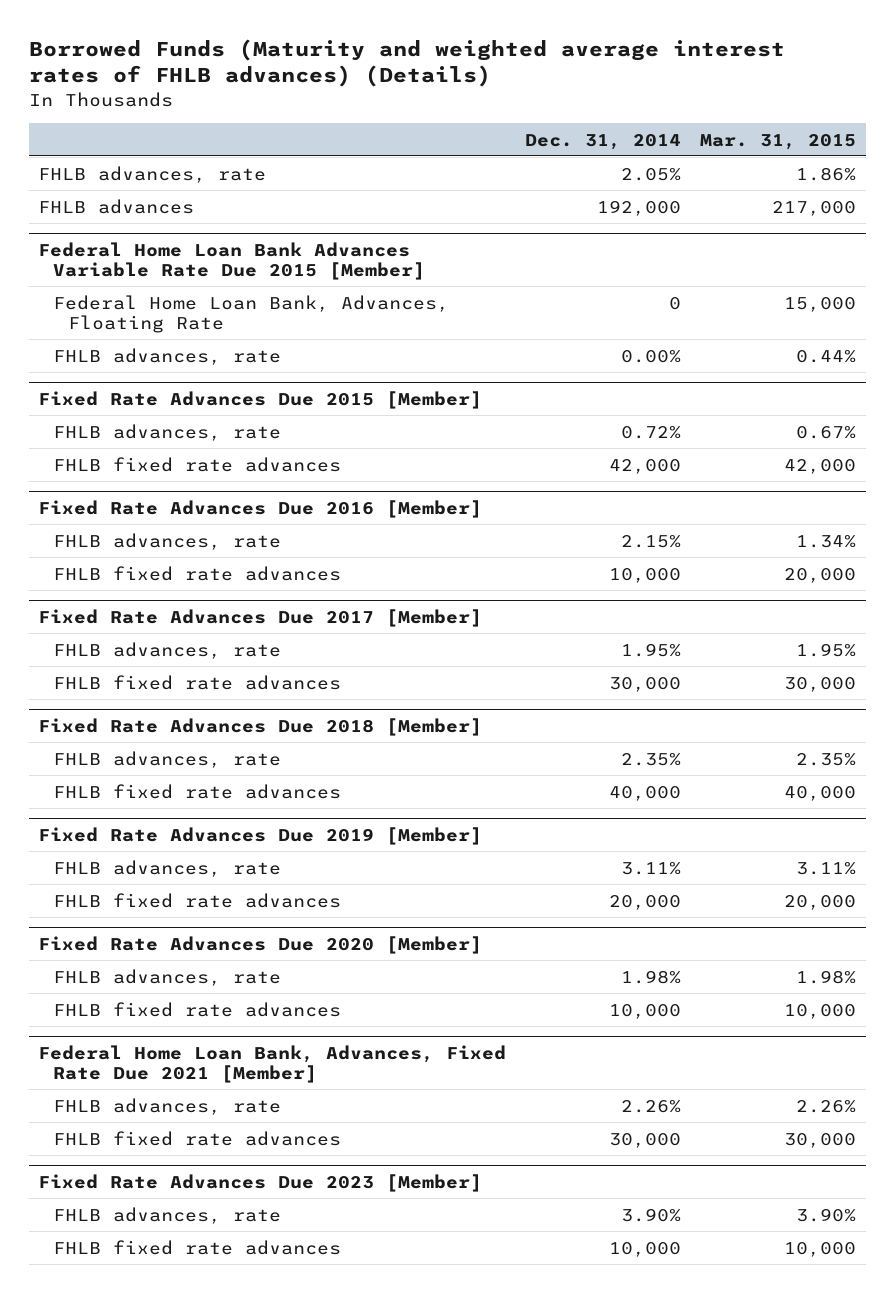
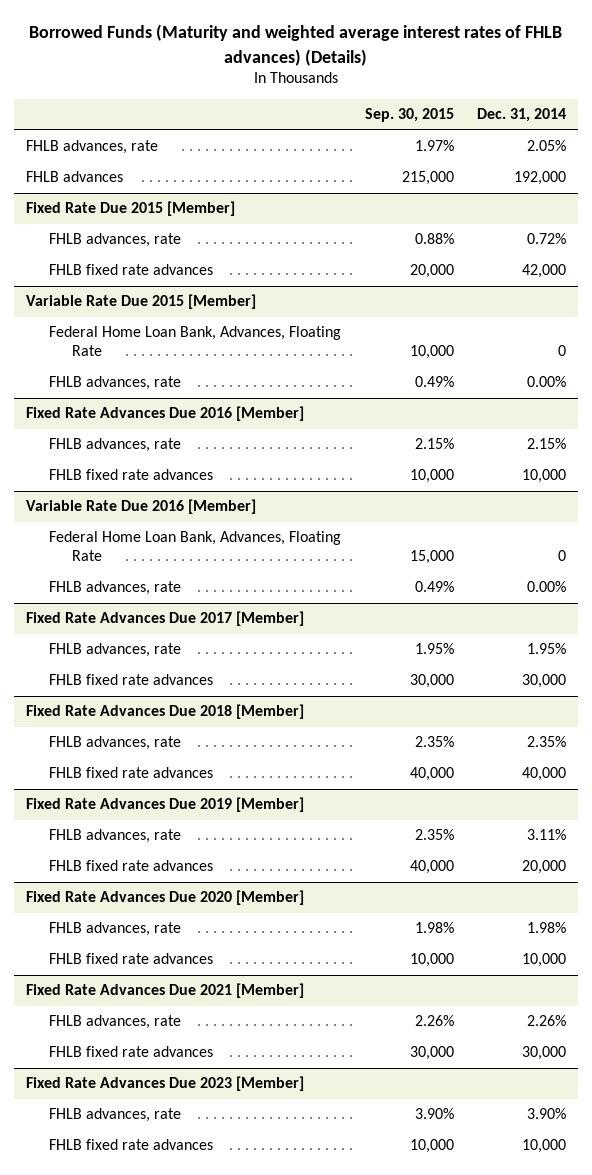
[700,133,857,150] Mar. 31, 2015 -> none
none -> [364,108,454,123] Sep. 30, 2015
[38,241,426,280] Federal Home Loan Bank Advances Variable Rate Due 2015 [Member] -> none
[53,294,450,333] Federal Home Loan Bank, Advances, Floating Rate -> none
[53,347,282,365] FHLB advances, rate -> none
[38,390,483,409] Fixed Rate Advances Due 2015 [Member] -> [26,201,236,217] Fixed Rate Due 2015 [Member]
none -> [26,294,257,310] Variable Rate Due 2015 [Member]
none -> [49,326,342,357] Federal Home Loan Bank, Advances, Floating Rate
none -> [49,376,182,391] FHLB advances, rate
none -> [26,499,257,515] Variable Rate Due 2016 [Member]
none -> [49,531,342,562] Federal Home Loan Bank, Advances, Floating Rate
none -> [49,581,182,596] FHLB advances, rate
[38,1044,507,1083] Federal Home Loan Bank, Advances, Fixed Rate Due 2021 [Member] -> [26,983,305,999] Fixed Rate Advances Due 2021 [Member]

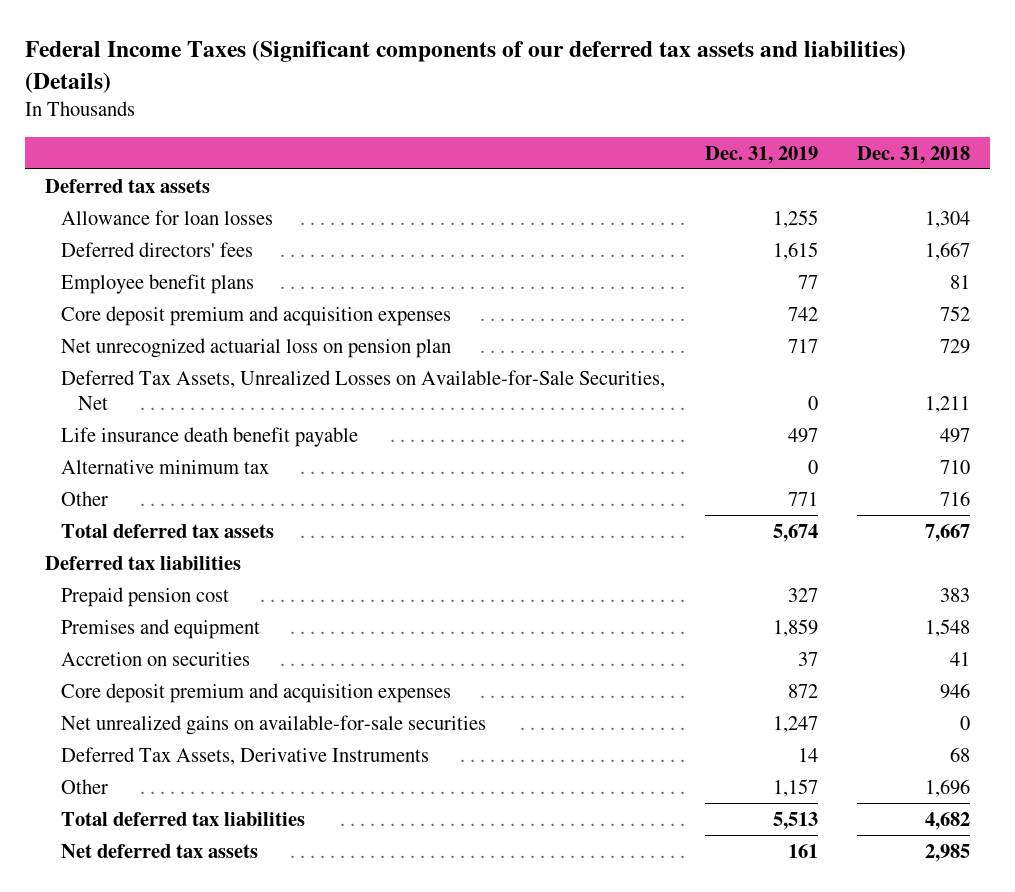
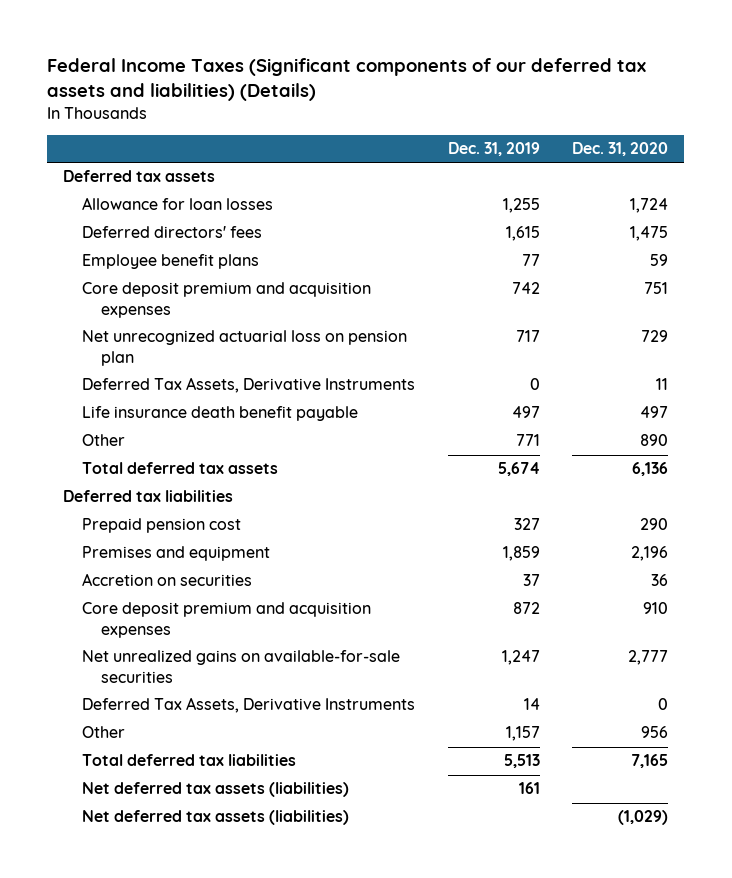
[857,145,971,164] Dec. 31, 2018 -> none
none -> [572,142,669,157] Dec. 31, 2020
[61,369,666,411] Deferred Tax Assets, Unrealized Losses on Available-for-Sale Securities, Net -> none
none -> [82,377,416,394] Deferred Tax Assets, Derivative Instruments
[61,459,270,474] Alternative minimum tax -> none
[61,843,259,858] Net deferred tax assets -> [82,782,350,798] Net deferred tax assets (liabilities)
none -> [82,810,350,826] Net deferred tax assets (liabilities)

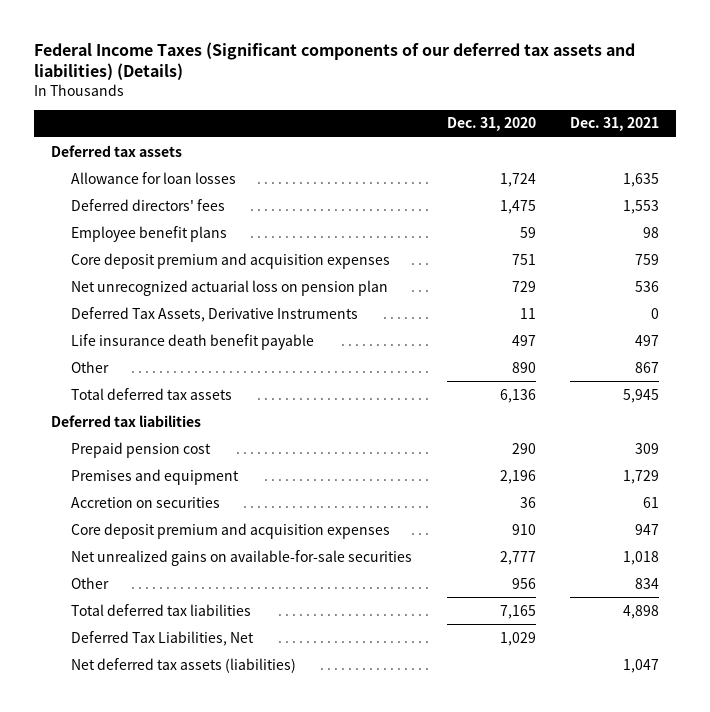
[447,142,540,157] Dec. 31, 2019 -> none
none -> [569,117,659,132] Dec. 31, 2021
[82,697,416,714] Deferred Tax Assets, Derivative Instruments -> none
none -> [71,630,255,646] Deferred Tax Liabilities, Net
[82,810,350,826] Net deferred tax assets (liabilities) -> none

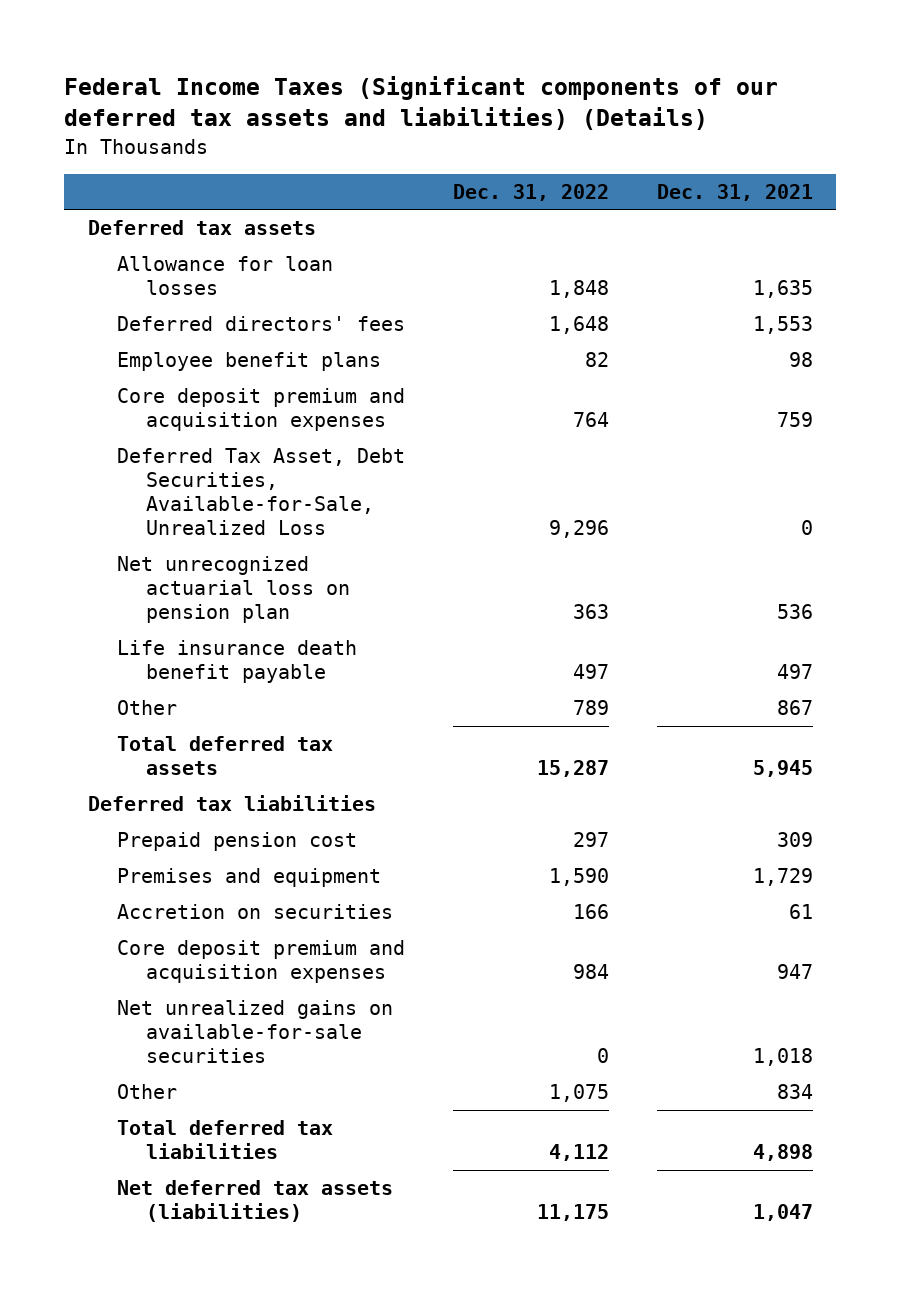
[446,117,536,132] Dec. 31, 2020 -> none
none -> [452,183,609,201] Dec. 31, 2022
none -> [116,448,405,536] Deferred Tax Asset, Debt Securities, Available-for-Sale, Unrealized Loss
[71,306,359,322] Deferred Tax Assets, Derivative Instruments -> none
[71,630,255,646] Deferred Tax Liabilities, Net -> none

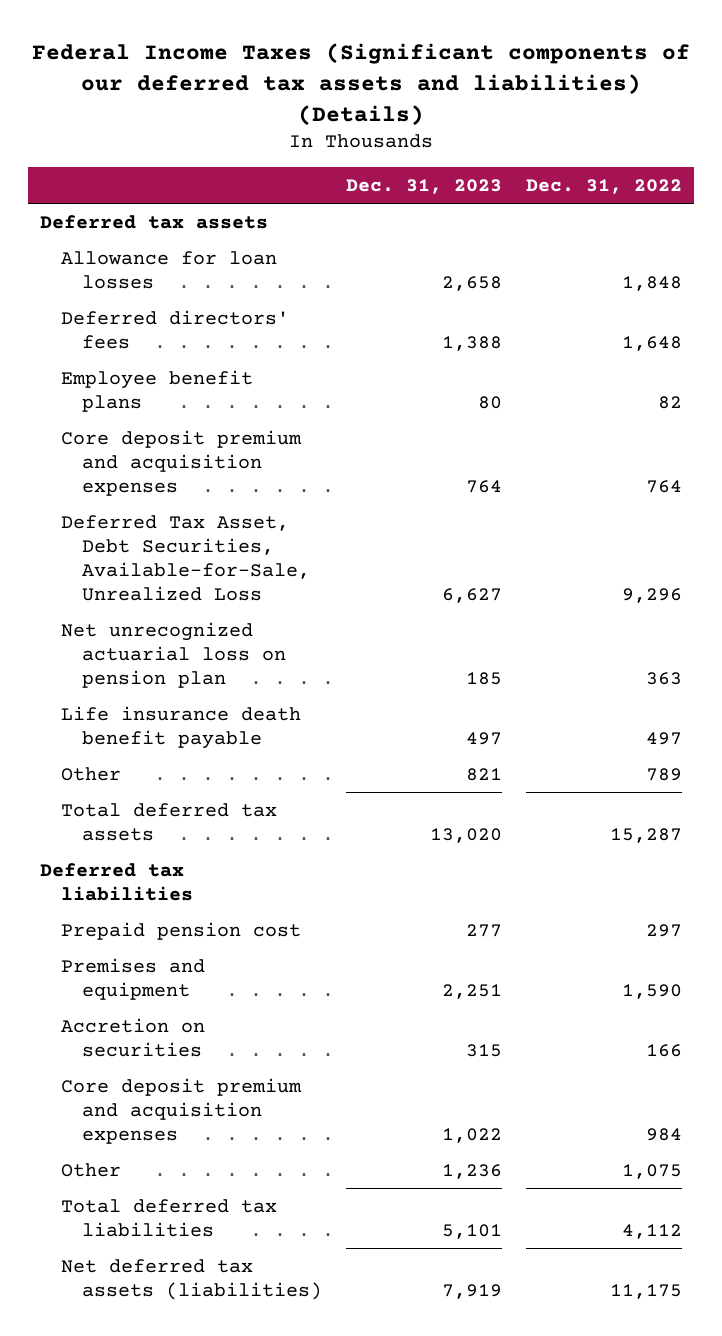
[656,183,813,201] Dec. 31, 2021 -> none
none -> [346,179,503,195] Dec. 31, 2023
[116,1000,393,1064] Net unrealized gains on available-for-sale securities -> none

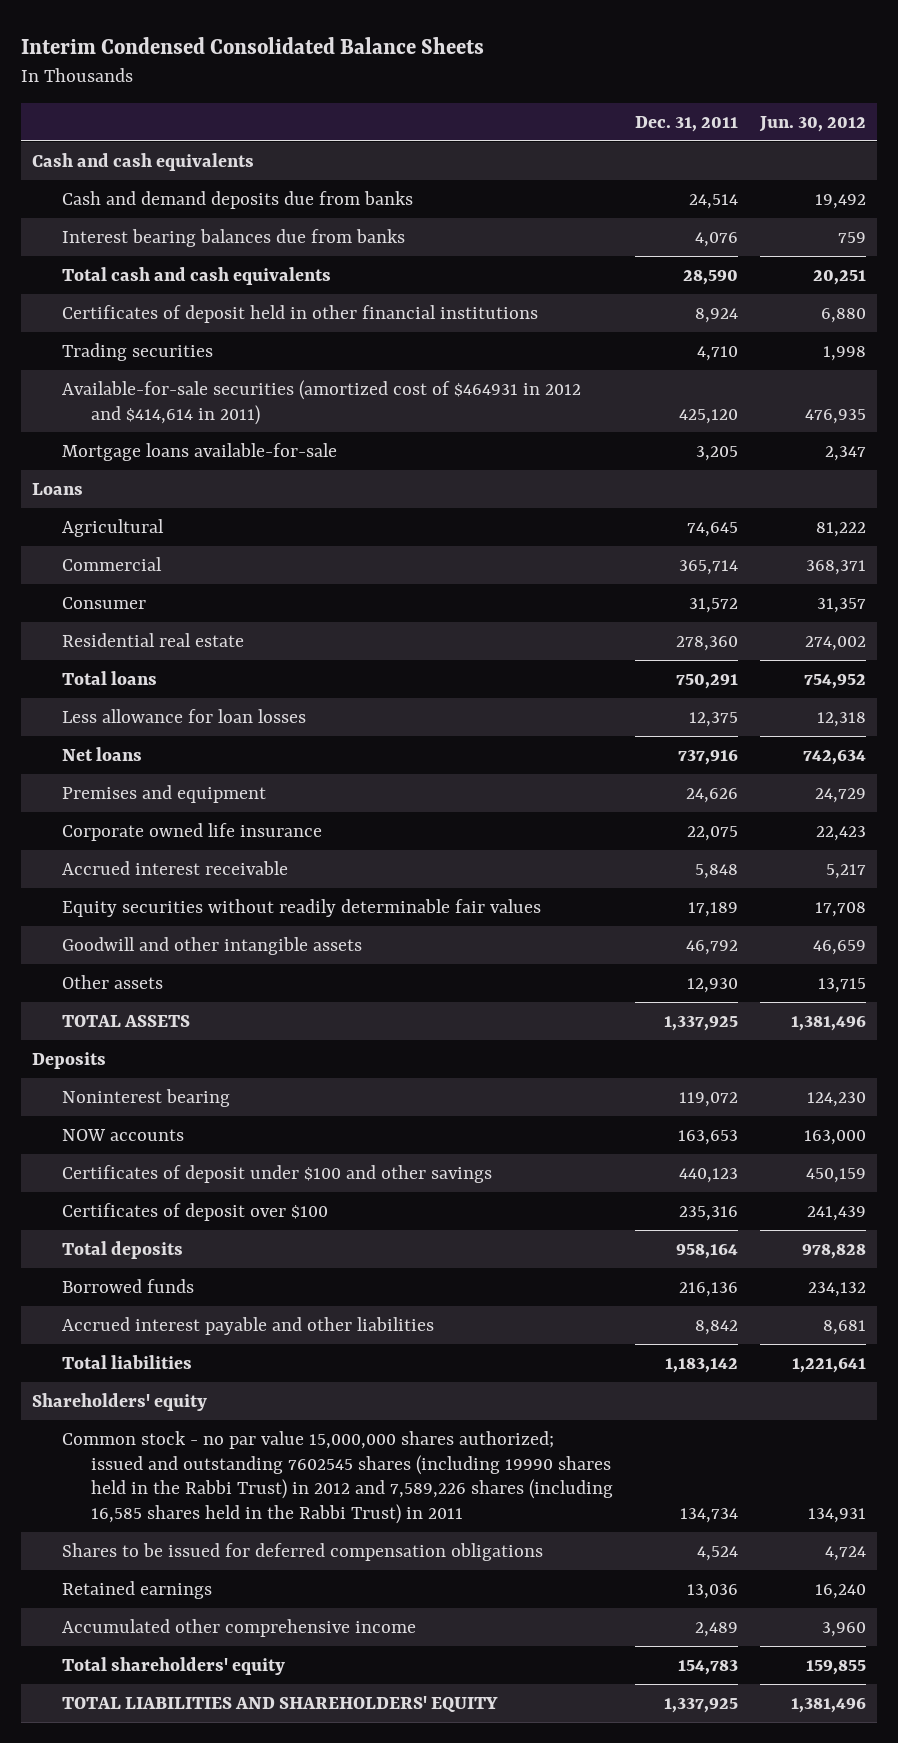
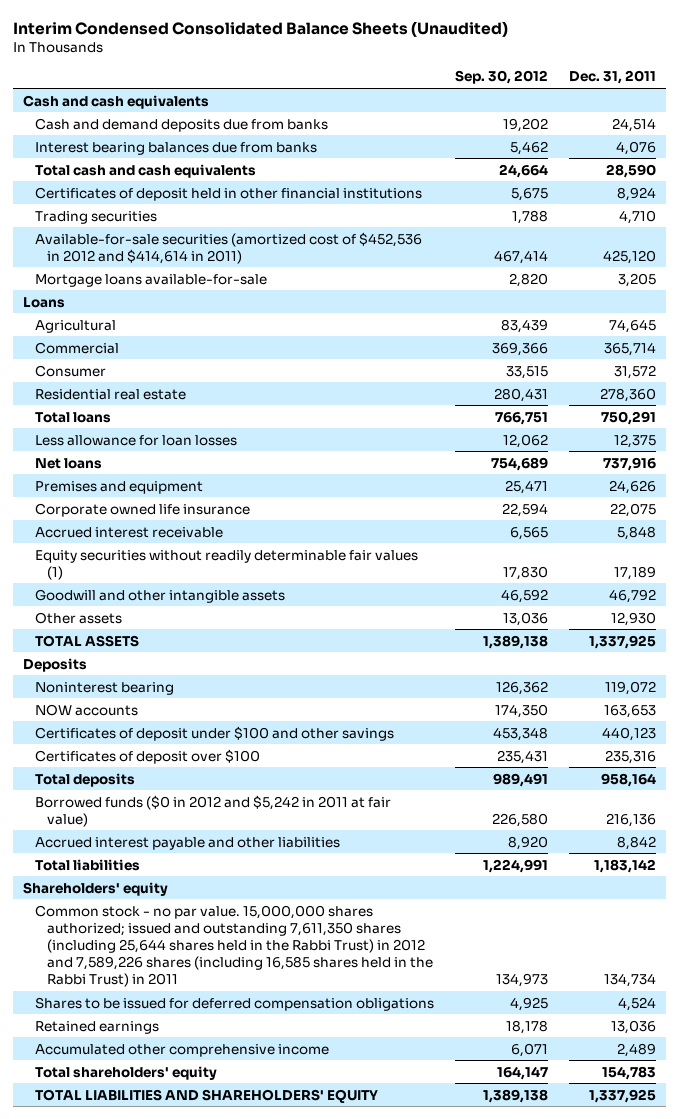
[21,36,485,54] Interim Condensed Consolidated Balance Sheets -> [12,20,508,37] Interim Condensed Consolidated Balance Sheets (Unaudited)
[758,115,866,132] Jun. 30, 2012 -> none
none -> [454,70,548,85] Sep. 30, 2012
[61,379,581,425] Available-for-sale securities (amortized cost of $464931 in 2012 and $414,614 in 2011) -> [35,231,423,264] Available-for-sale securities (amortized cost of $452,536 in 2012 and $414,614 in 2011)
[61,898,541,917] Equity securities without readily determinable fair values -> [35,549,419,580] Equity securities without readily determinable fair values (1)
[61,1278,194,1293] Borrowed funds -> [35,794,392,827] Borrowed funds ($0 in 2012 and $5,242 in 2011 at fair value)
[61,1430,614,1525] Common stock - no par value 15,000,000 shares authorized; issued and outstanding 7602545 shares (including 19990 shares held in the Rabbi Trust) in 2012 and 7,589,226 shares (including 16,585 shares held in the Rabbi Trust) in 2011 -> [35,904,434,988] Common stock - no par value. 15,000,000 shares authorized; issued and outstanding 7,611,350 shares (including 25,644 shares held in the Rabbi Trust) in 2012 and 7,589,226 shares (including 16,585 shares held in the Rabbi Trust) in 2011

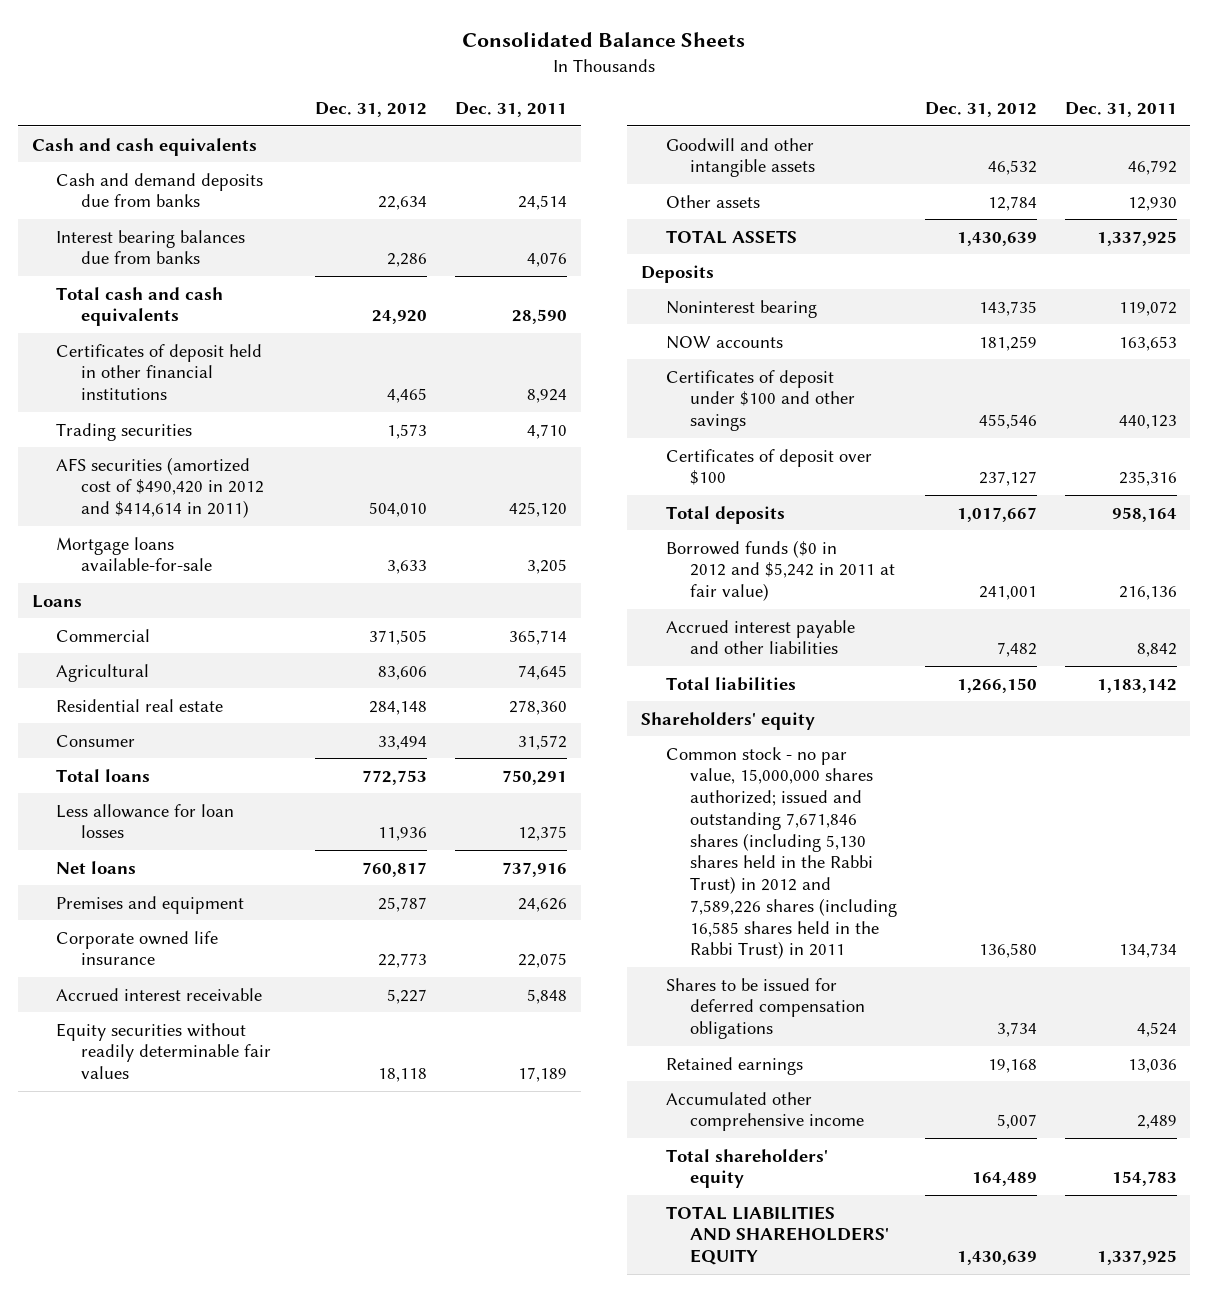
[12,20,508,37] Interim Condensed Consolidated Balance Sheets (Unaudited) -> [462,31,746,47] Consolidated Balance Sheets
[454,70,548,85] Sep. 30, 2012 -> none
none -> [315,101,428,117] Dec. 31, 2012
[35,231,423,264] Available-for-sale securities (amortized cost of $452,536 in 2012 and $414,614 in 2011) -> [56,456,264,519] AFS securities (amortized cost of $490,420 in 2012 and $414,614 in 2011)
[35,319,117,333] Agricultural -> [56,663,150,682] Agricultural
[35,364,107,377] Consumer -> [56,734,136,747] Consumer
[35,549,419,580] Equity securities without readily determinable fair values (1) -> [56,1022,271,1080] Equity securities without readily determinable fair values
[35,904,434,988] Common stock - no par value. 15,000,000 shares authorized; issued and outstanding 7,611,350 shares (including 25,644 shares held in the Rabbi Trust) in 2012 and 7,589,226 shares (including 16,585 shares held in the Rabbi Trust) in 2011 -> [665,746,898,960] Common stock - no par value, 15,000,000 shares authorized; issued and outstanding 7,671,846 shares (including 5,130 shares held in the Rabbi Trust) in 2012 and 7,589,226 shares (including 16,585 shares held in the Rabbi Trust) in 2011

